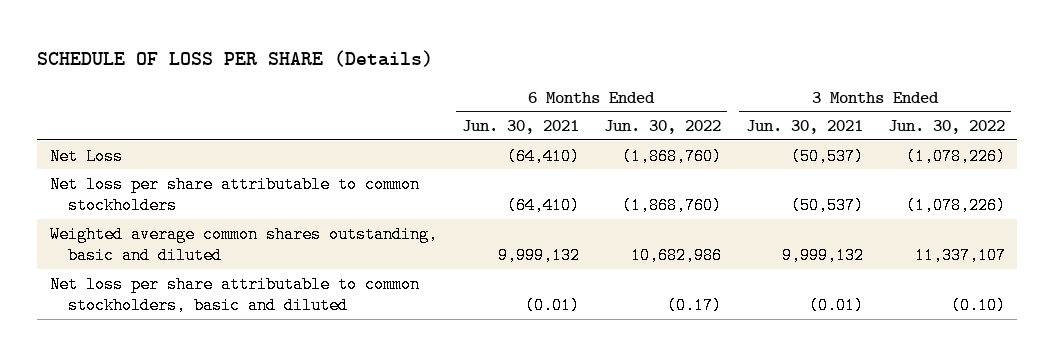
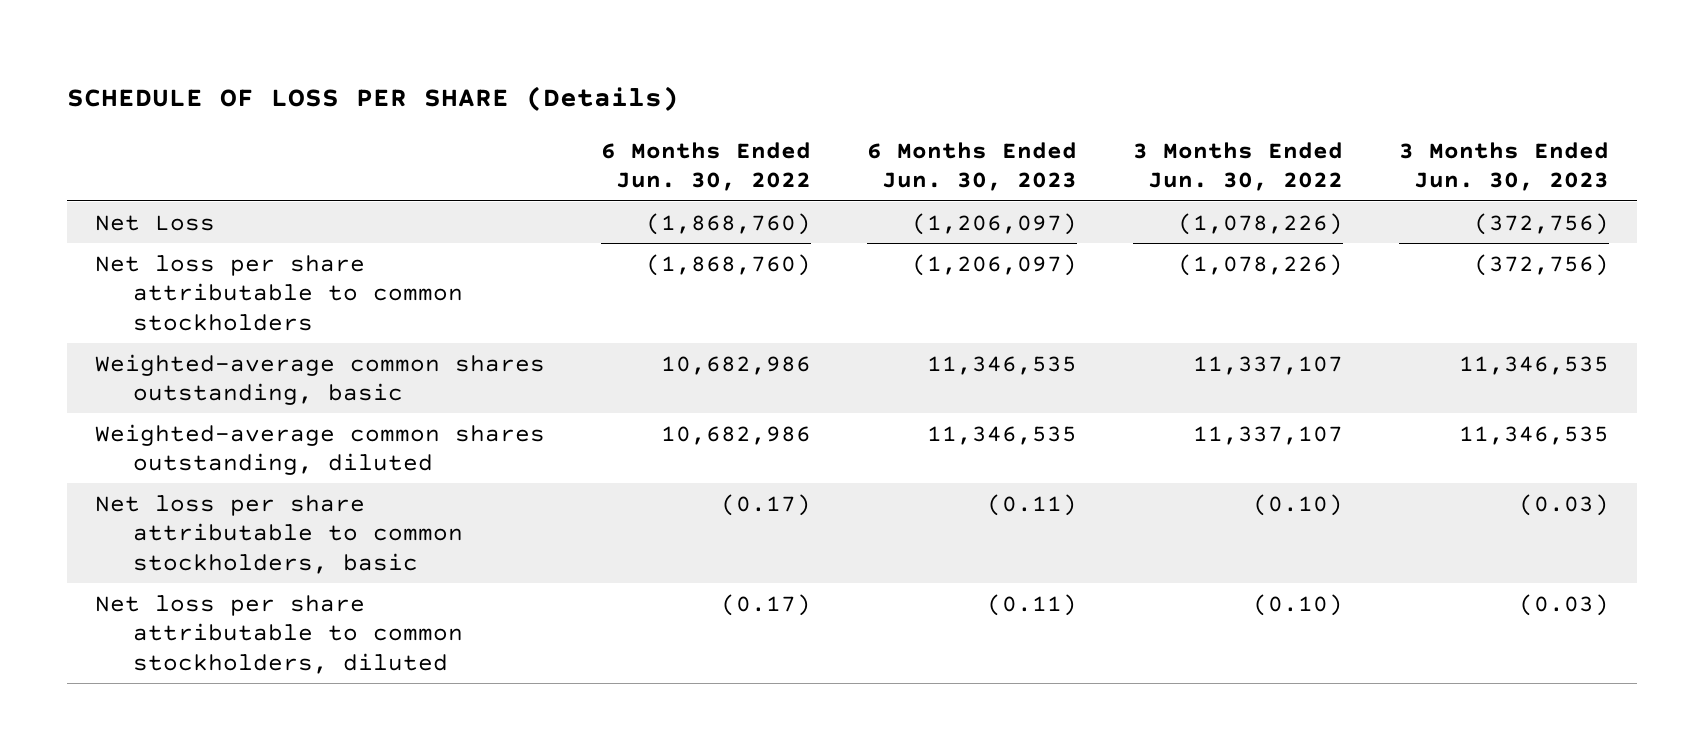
[461,120,579,135] Jun. 30, 2021 -> none
[745,120,863,135] Jun. 30, 2021 -> none
none -> [867,141,1078,192] 6 Months Ended Jun. 30, 2023
none -> [1399,141,1610,192] 3 Months Ended Jun. 30, 2023
[49,225,438,265] Weighted average common shares outstanding, basic and diluted -> [95,353,546,406] Weighted-average common shares outstanding, basic
none -> [95,423,546,476] Weighted-average common shares outstanding, diluted
[49,275,420,315] Net loss per share attributable to common stockholders, basic and diluted -> [95,494,463,575] Net loss per share attributable to common stockholders, basic
none -> [95,594,463,675] Net loss per share attributable to common stockholders, diluted

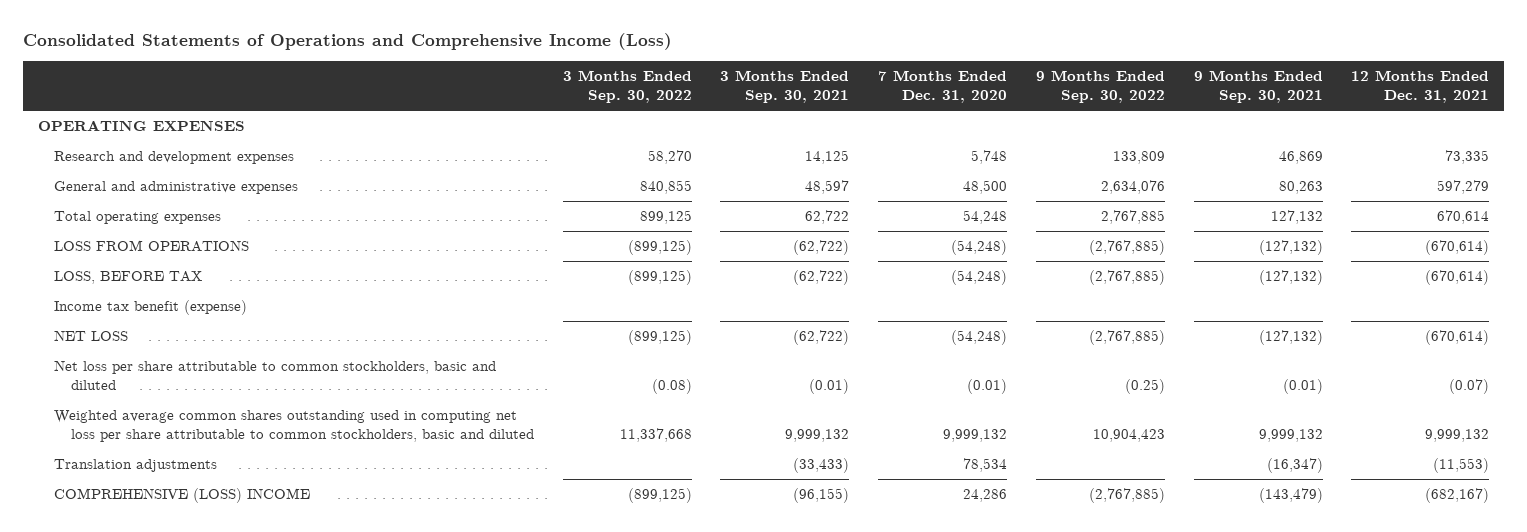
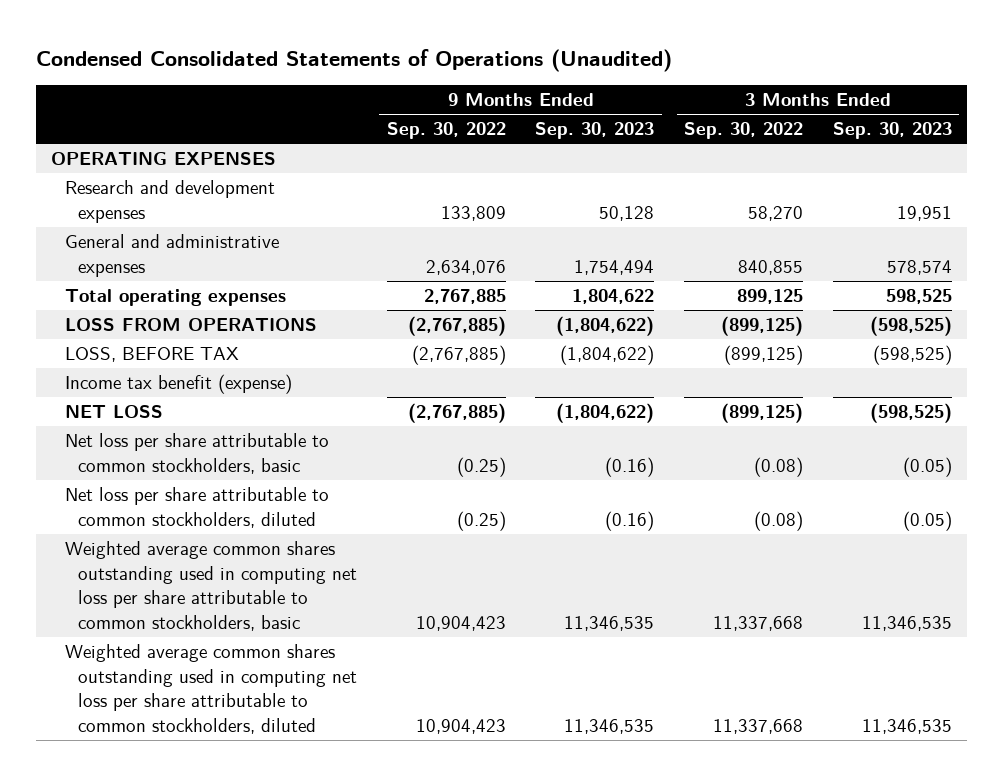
[23,33,673,51] Consolidated Statements of Operations and Comprehensive Income (Loss) -> [36,48,673,72] Condensed Consolidated Statements of Operations (Unaudited)
[720,69,850,104] 3 Months Ended Sep. 30, 2021 -> none
[878,69,1008,104] 7 Months Ended Dec. 31, 2020 -> none
[1193,69,1323,104] 9 Months Ended Sep. 30, 2021 -> none
[1351,69,1490,104] 12 Months Ended Dec. 31, 2021 -> none
none -> [535,122,655,140] Sep. 30, 2023
none -> [833,122,953,140] Sep. 30, 2023
[54,459,218,473] Translation adjustments -> none
[54,488,311,504] COMPREHENSIVE (LOSS) INCOME -> none
[54,360,497,391] Net loss per share attributable to common stockholders, basic and diluted -> [64,433,329,474] Net loss per share attributable to common stockholders, basic
none -> [64,487,329,528] Net loss per share attributable to common stockholders, diluted
[54,410,535,443] Weighted average common shares outstanding used in computing net loss per share attributable to common stockholders, basic and diluted -> [64,541,357,631] Weighted average common shares outstanding used in computing net loss per share attributable to common stockholders, basic
none -> [64,644,357,734] Weighted average common shares outstanding used in computing net loss per share attributable to common stockholders, diluted

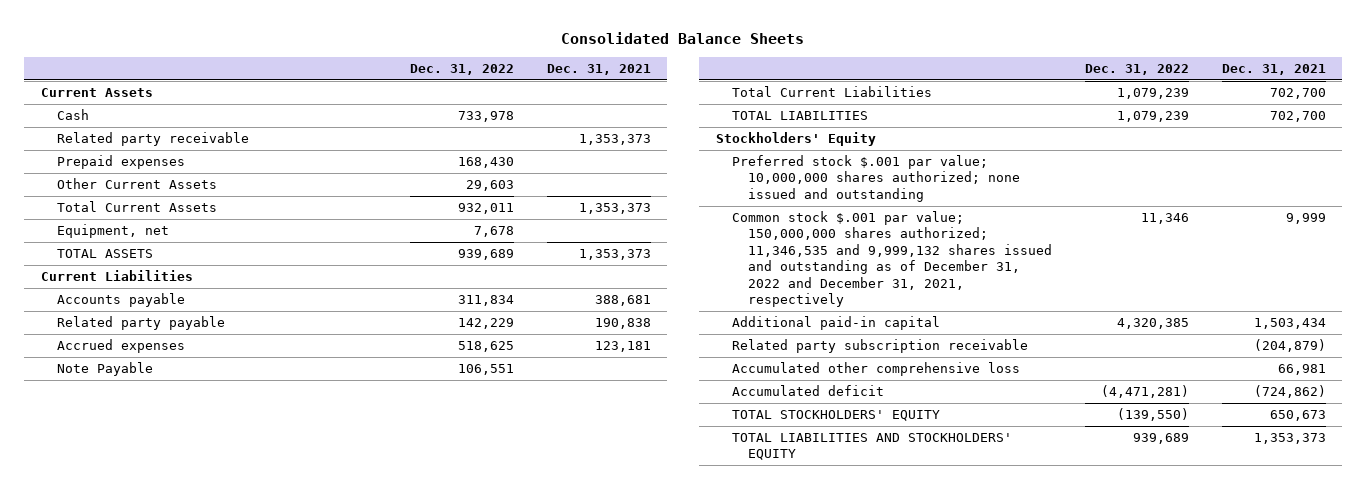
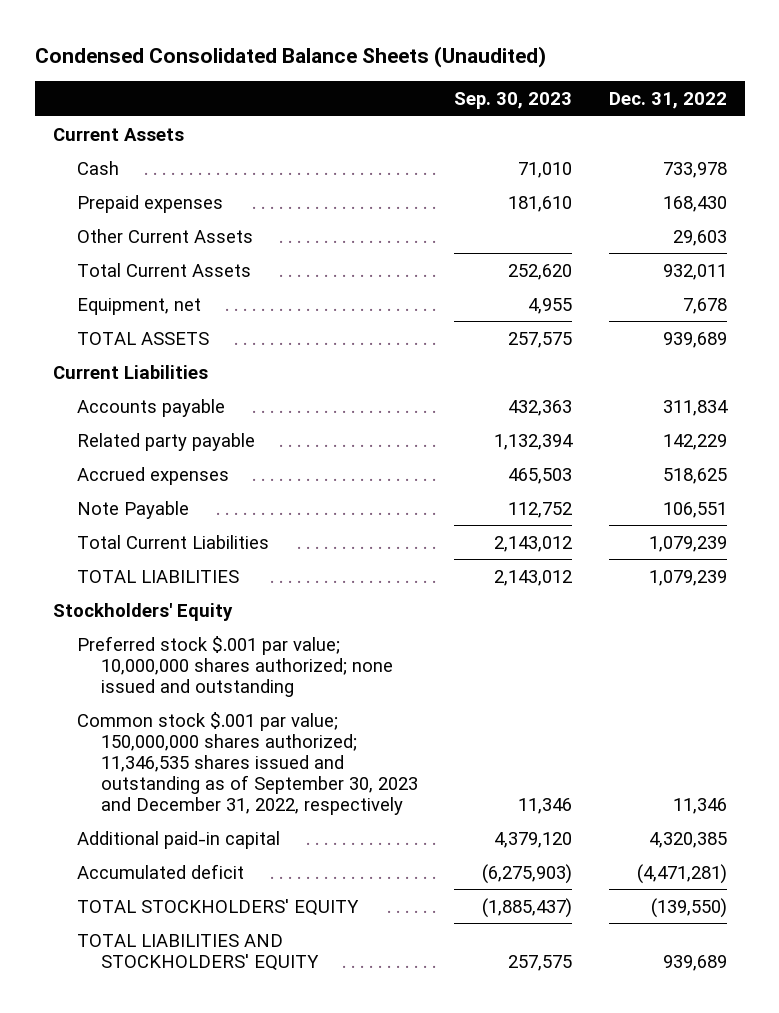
[561,32,805,45] Consolidated Balance Sheets -> [34,46,546,69] Condensed Consolidated Balance Sheets (Unaudited)
[546,64,651,76] Dec. 31, 2021 -> none
none -> [454,92,573,110] Sep. 30, 2023
[56,132,249,147] Related party receivable -> none
[732,211,1053,307] Common stock $.001 par value; 150,000,000 shares authorized; 11,346,535 and 9,999,132 shares issued and outstanding as of December 31, 2022 and December 31, 2021, respectively -> [77,711,419,815] Common stock $.001 par value; 150,000,000 shares authorized; 11,346,535 shares issued and outstanding as of September 30, 2023 and December 31, 2022, respectively
[732,339,1029,354] Related party subscription receivable -> none
[732,362,1021,377] Accumulated other comprehensive loss -> none

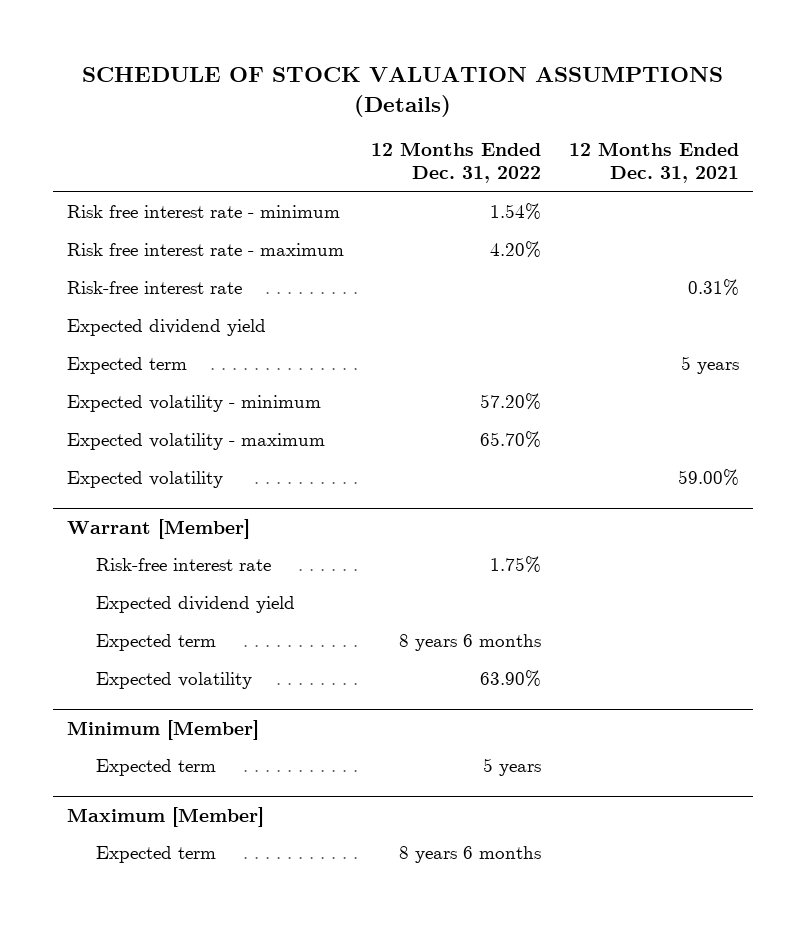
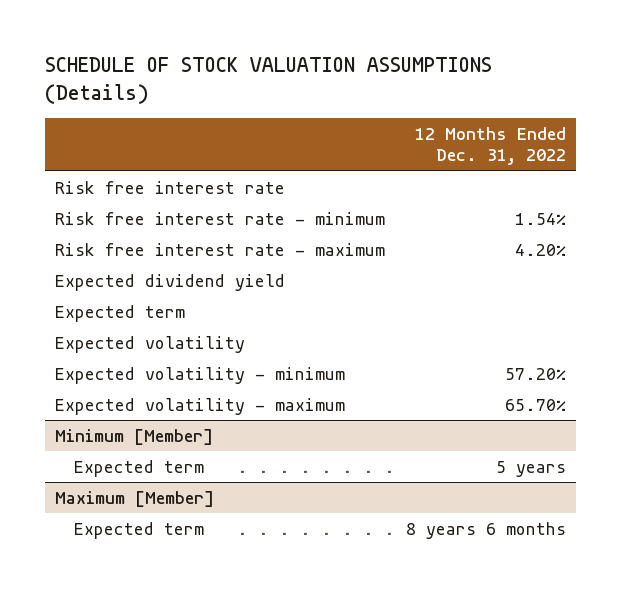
[569,142,740,184] 12 Months Ended Dec. 31, 2021 -> none
none -> [55,180,286,194] Risk free interest rate
[66,281,242,295] Risk-free interest rate -> none
[66,471,223,489] Expected volatility -> [55,335,246,353] Expected volatility
[66,518,250,539] Warrant [Member] -> none
[96,558,272,572] Risk-free interest rate -> none
[96,596,296,614] Expected dividend yield -> none
[96,634,217,652] Expected term -> none
[96,672,253,690] Expected volatility -> none

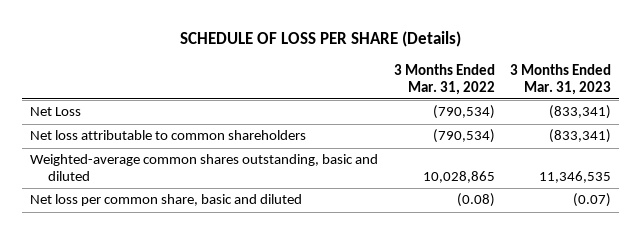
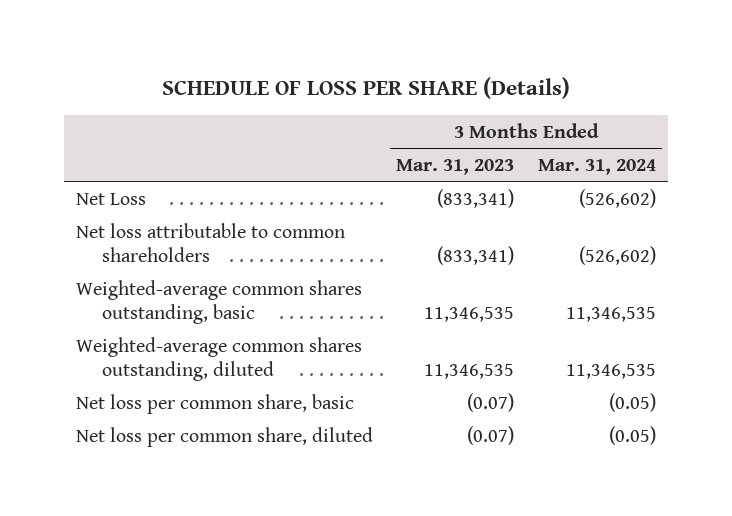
[393,64,495,95] 3 Months Ended Mar. 31, 2022 -> none
none -> [537,159,656,176] Mar. 31, 2024
[29,154,378,182] Weighted-average common shares outstanding, basic and diluted -> [75,279,362,324] Weighted-average common shares outstanding, basic
none -> [75,336,362,381] Weighted-average common shares outstanding, diluted
[29,194,302,207] Net loss per common share, basic and diluted -> [75,393,354,414] Net loss per common share, basic
none -> [75,426,373,447] Net loss per common share, diluted

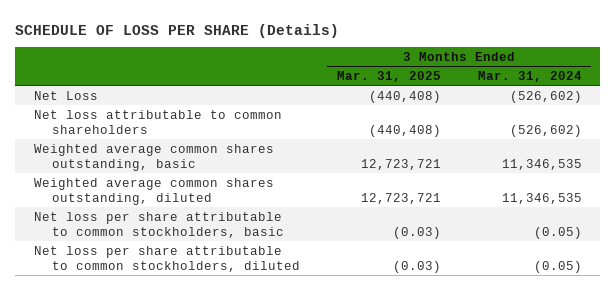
[396,159,515,176] Mar. 31, 2023 -> none
none -> [336,70,441,82] Mar. 31, 2025
[75,279,362,324] Weighted-average common shares outstanding, basic -> [33,143,274,171] Weighted average common shares outstanding, basic
[75,336,362,381] Weighted-average common shares outstanding, diluted -> [33,177,274,205] Weighted average common shares outstanding, diluted
[75,393,354,414] Net loss per common share, basic -> [33,211,284,238] Net loss per share attributable to common stockholders, basic
[75,426,373,447] Net loss per common share, diluted -> [33,245,300,272] Net loss per share attributable to common stockholders, diluted

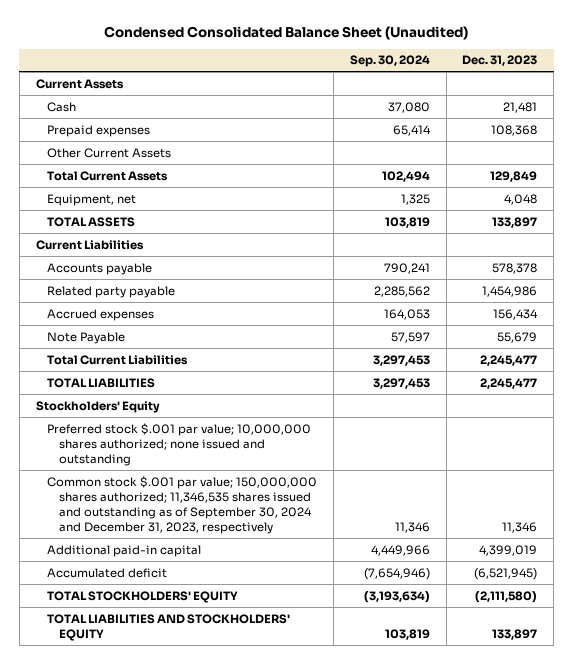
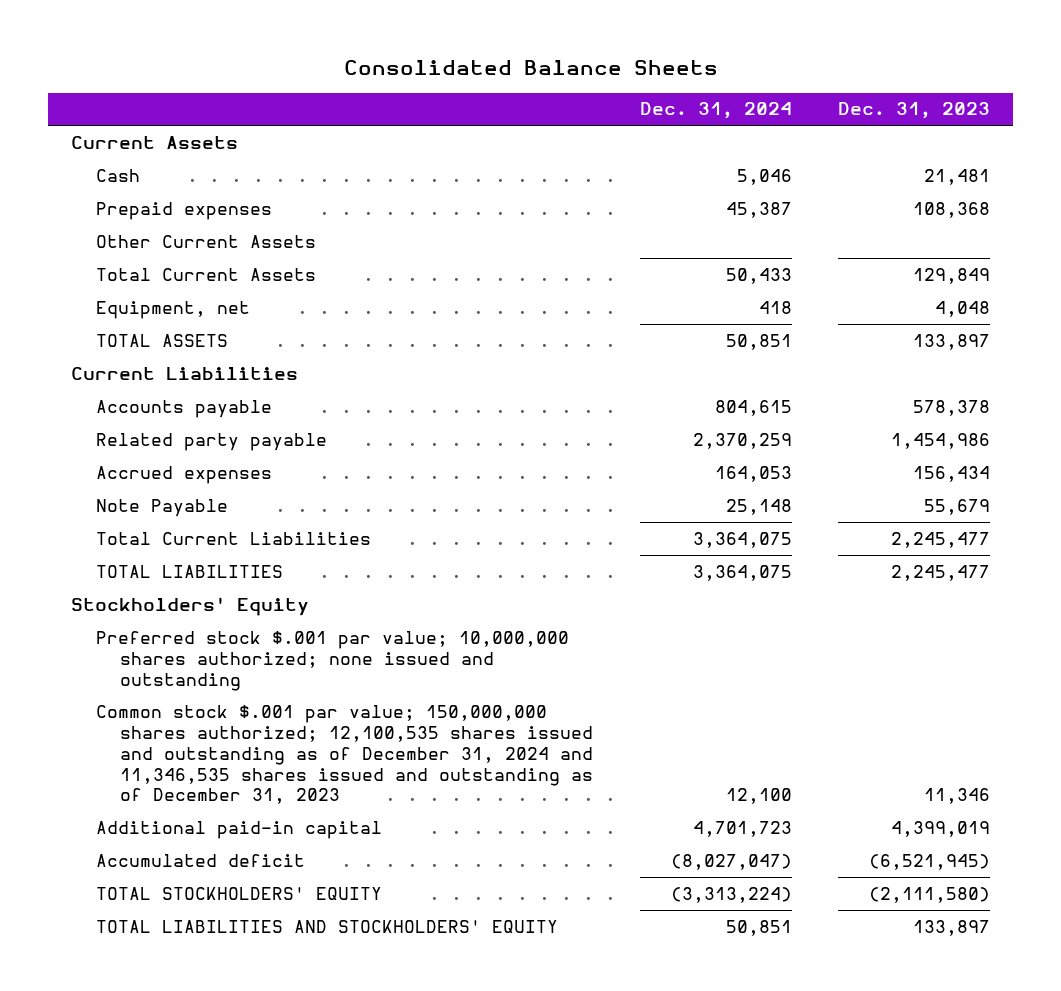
[104,26,469,41] Condensed Consolidated Balance Sheet (Unaudited) -> [343,60,718,76] Consolidated Balance Sheets
[349,55,430,68] Sep. 30, 2024 -> none
none -> [639,102,792,120] Dec. 31, 2024
[47,475,318,534] Common stock $.001 par value; 150,000,000 shares authorized; 11,346,535 shares issued and outstanding as of September 30, 2024 and December 31, 2023, respectively -> [95,704,594,805] Common stock $.001 par value; 150,000,000 shares authorized; 12,100,535 shares issued and outstanding as of December 31, 2024 and 11,346,535 shares issued and outstanding as of December 31, 2023

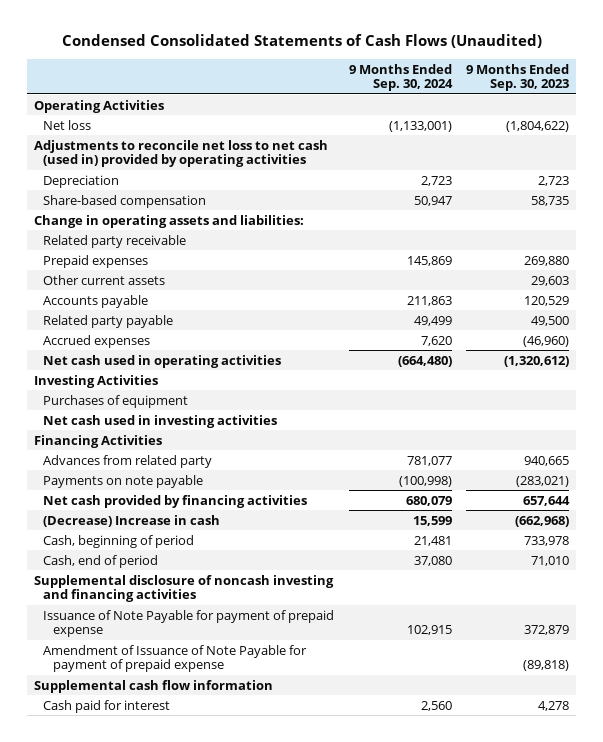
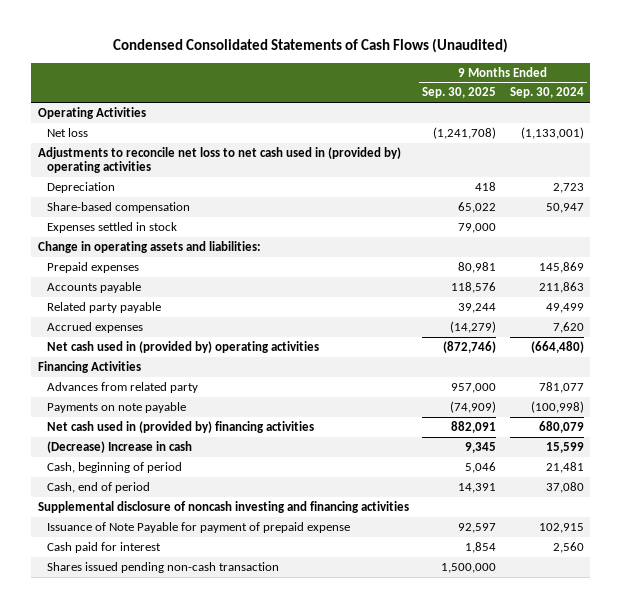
[466,63,570,92] 9 Months Ended Sep. 30, 2023 -> none
none -> [422,87,497,99] Sep. 30, 2025
[33,139,328,168] Adjustments to reconcile net loss to net cash (used in) provided by operating activities -> [37,146,401,174] Adjustments to reconcile net loss to net cash used in (provided by) operating activities
none -> [46,221,177,233] Expenses settled in stock
[43,234,187,248] Related party receivable -> none
[43,274,166,285] Other current assets -> none
[33,374,158,388] Investing Activities -> none
[43,394,189,408] Purchases of equipment -> none
[43,414,278,428] Net cash used in investing activities -> none
[43,354,282,368] Net cash used in operating activities -> [46,340,319,353] Net cash used in (provided by) operating activities
[43,494,308,508] Net cash provided by financing activities -> [46,420,314,433] Net cash used in (provided by) financing activities
[43,644,308,673] Amendment of Issuance of Note Payable for payment of prepaid expense -> none
[33,679,273,693] Supplemental cash flow information -> none
none -> [46,561,279,573] Shares issued pending non-cash transaction

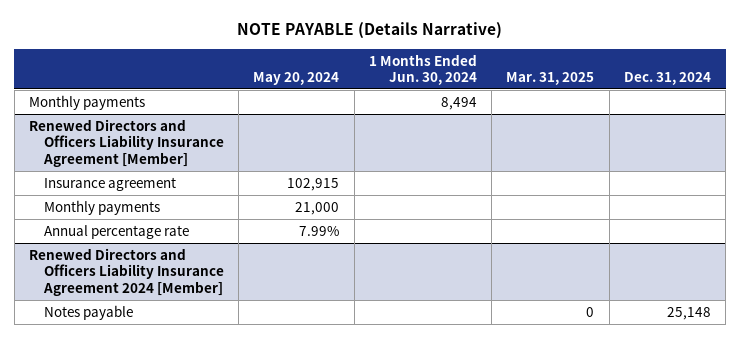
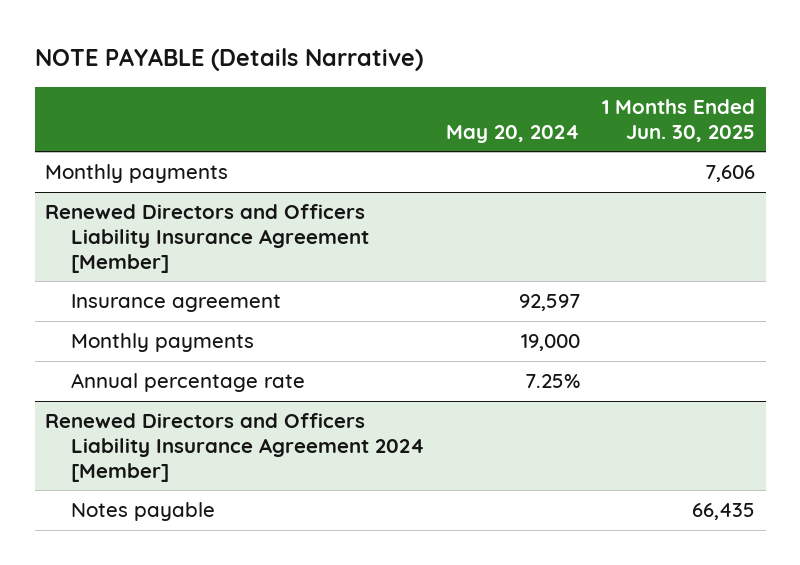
[368,53,477,85] 1 Months Ended Jun. 30, 2024 -> none
[506,71,595,85] Mar. 31, 2025 -> none
[623,71,711,85] Dec. 31, 2024 -> none
none -> [601,98,755,142] 1 Months Ended Jun. 30, 2025
[287,177,340,191] 102,915 -> [519,294,581,312] 92,597
[295,201,340,215] 21,000 -> [521,334,581,352] 19,000
[299,225,340,236] 7.99% -> [525,374,581,389] 7.25%

